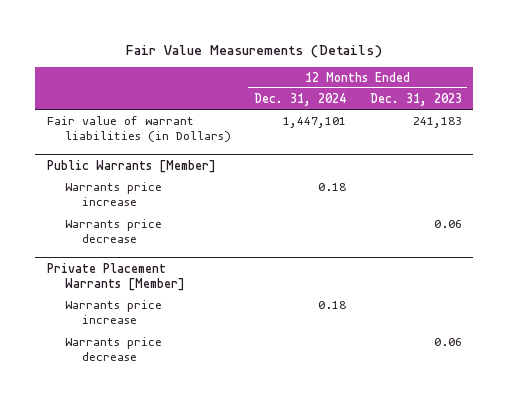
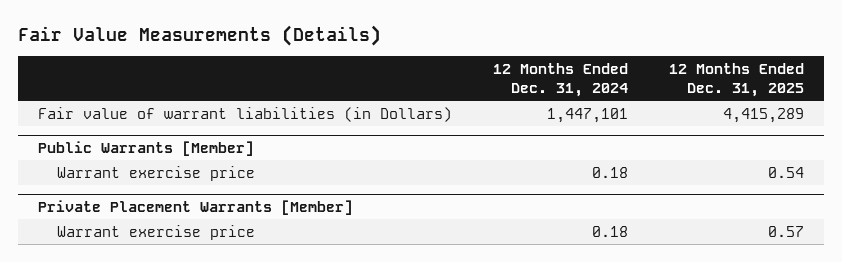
[369,92,462,106] Dec. 31, 2023 -> none
none -> [668,62,804,98] 12 Months Ended Dec. 31, 2025
[64,218,162,244] Warrants price decrease -> none
[64,181,162,207] Warrants price increase -> [56,165,255,181] Warrant exercise price
[64,336,162,362] Warrants price decrease -> none
[64,299,162,325] Warrants price increase -> [56,224,255,240] Warrant exercise price

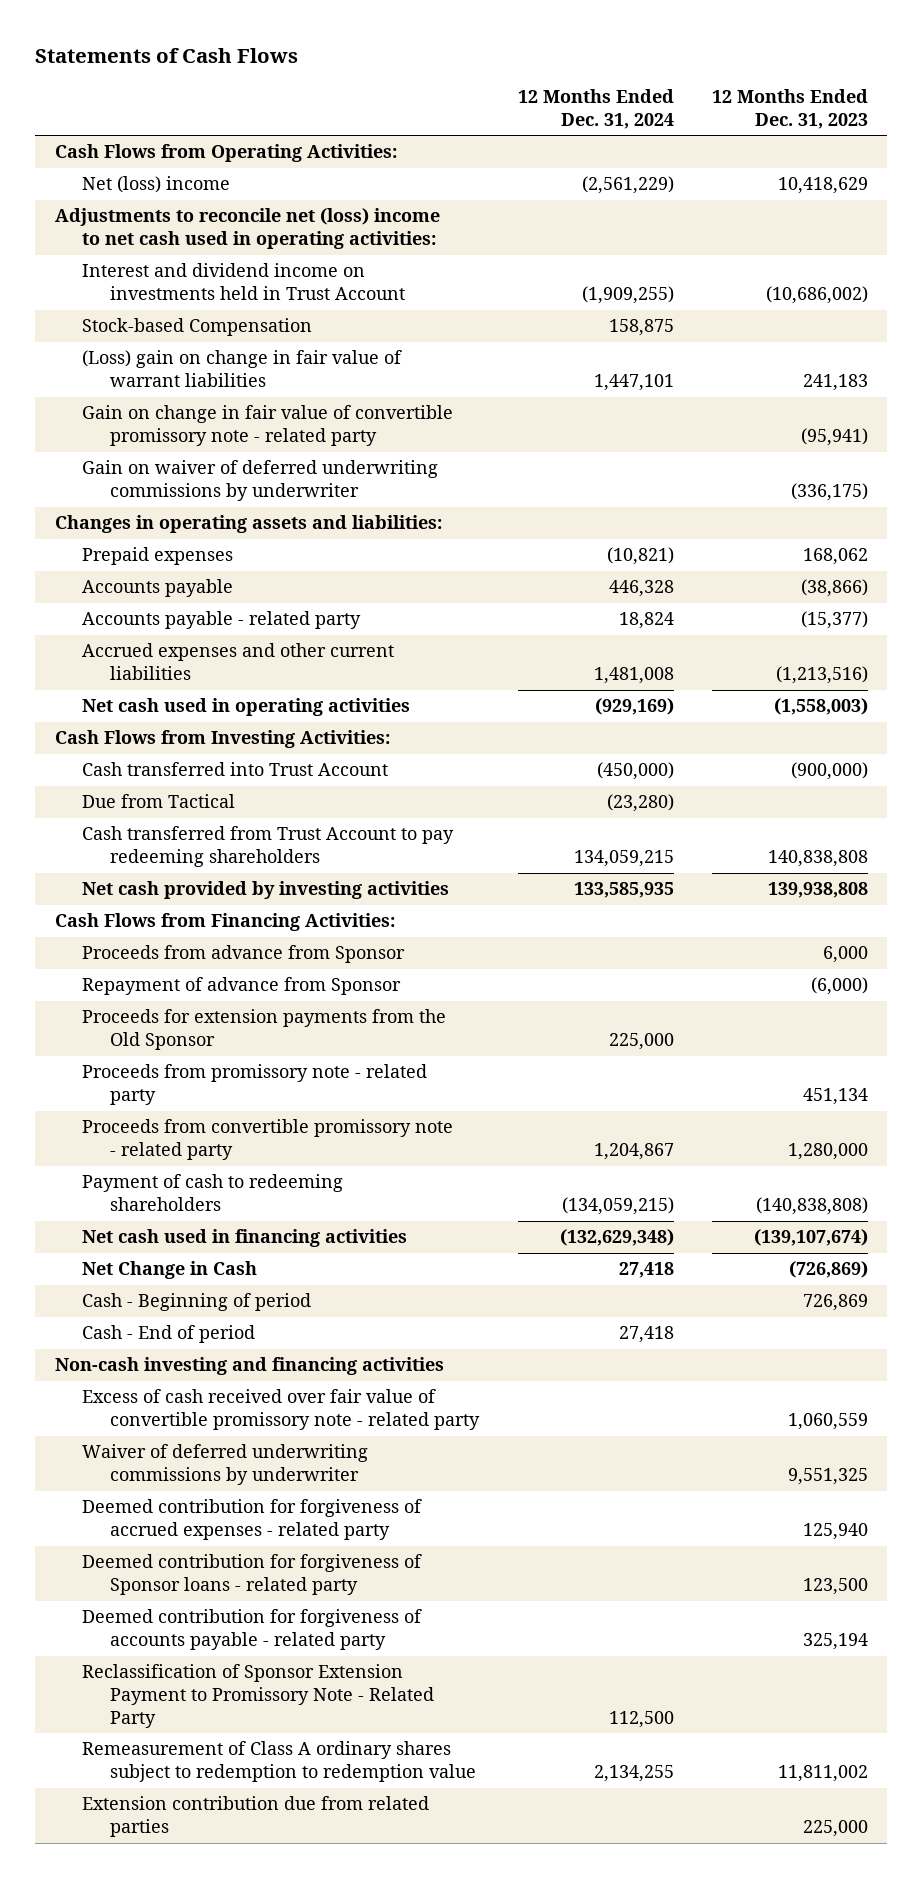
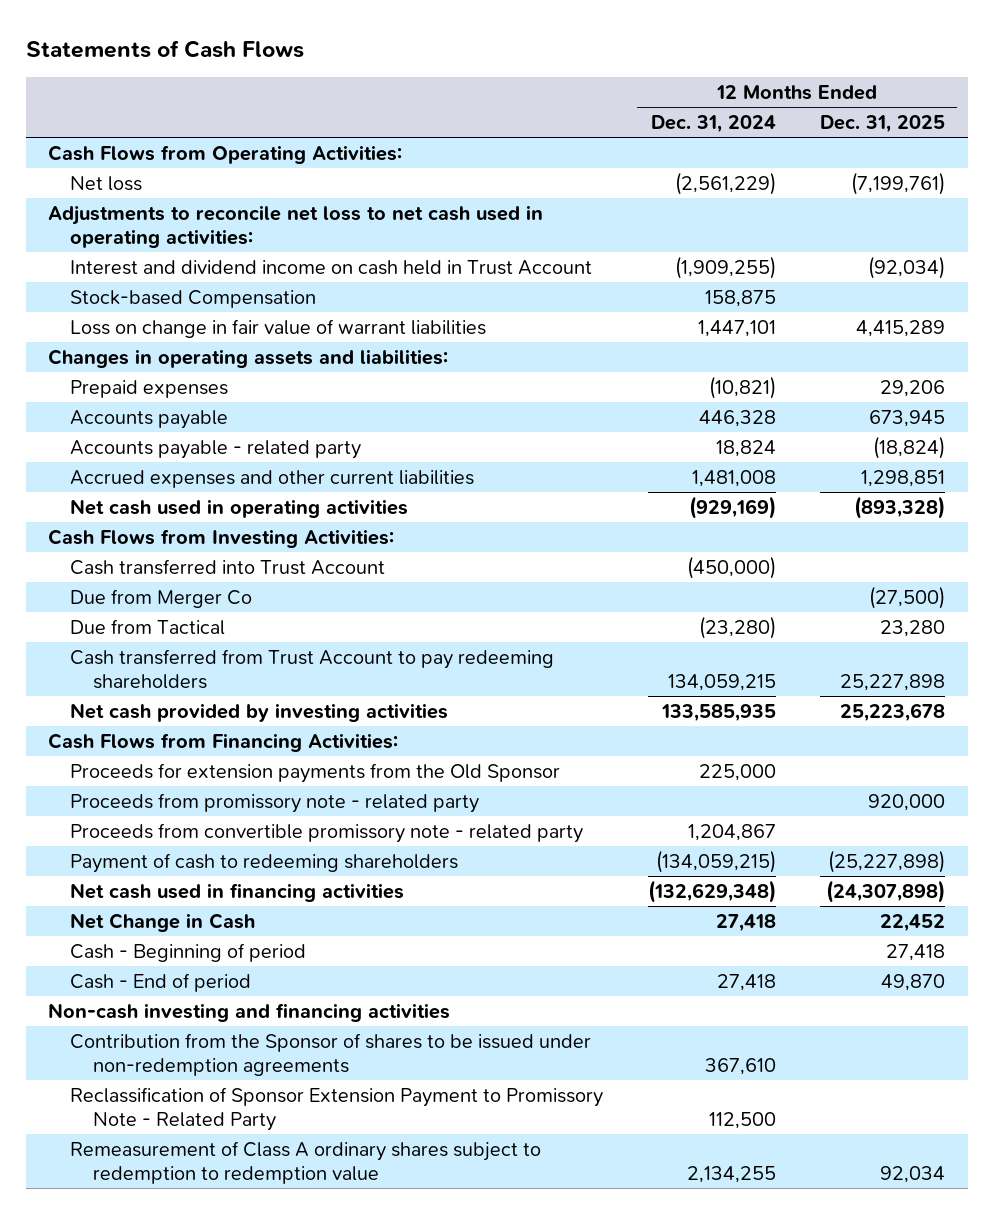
[712,88,869,129] 12 Months Ended Dec. 31, 2023 -> none
none -> [820,115,946,134] Dec. 31, 2025
[82,176,231,194] Net (loss) income -> [70,175,143,191] Net loss
[54,208,440,250] Adjustments to reconcile net (loss) income to net cash used in operating activities: -> [48,204,544,248] Adjustments to reconcile net loss to net cash used in operating activities:
[82,263,406,301] Interest and dividend income on investments held in Trust Account -> [70,259,593,275] Interest and dividend income on cash held in Trust Account
[82,405,454,447] Gain on change in fair value of convertible promissory note - related party -> none
[82,460,439,502] Gain on waiver of deferred underwriting commissions by underwriter -> none
[82,350,403,388] (Loss) gain on change in fair value of warrant liabilities -> [70,318,487,338] Loss on change in fair value of warrant liabilities
none -> [70,588,253,608] Due from Merger Co
[82,945,406,964] Proceeds from advance from Sponsor -> none
[82,977,402,996] Repayment of advance from Sponsor -> none
[82,1389,481,1431] Excess of cash received over fair value of convertible promissory note - related party -> none
[82,1444,369,1486] Waiver of deferred underwriting commissions by underwriter -> none
[82,1499,423,1541] Deemed contribution for forgiveness of accrued expenses - related party -> none
[82,1554,423,1596] Deemed contribution for forgiveness of Sponsor loans - related party -> none
[82,1609,423,1651] Deemed contribution for forgiveness of accounts payable - related party -> none
none -> [70,1032,592,1076] Contribution from the Sponsor of shares to be issued under non-redemption agreements
[82,1796,430,1838] Extension contribution due from related parties -> none

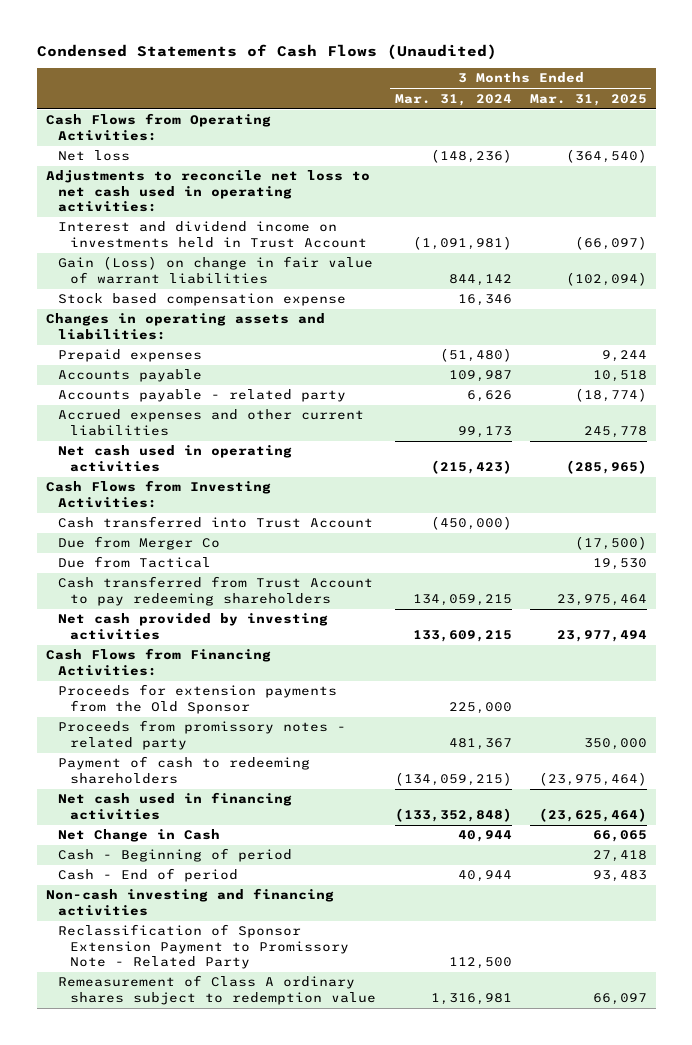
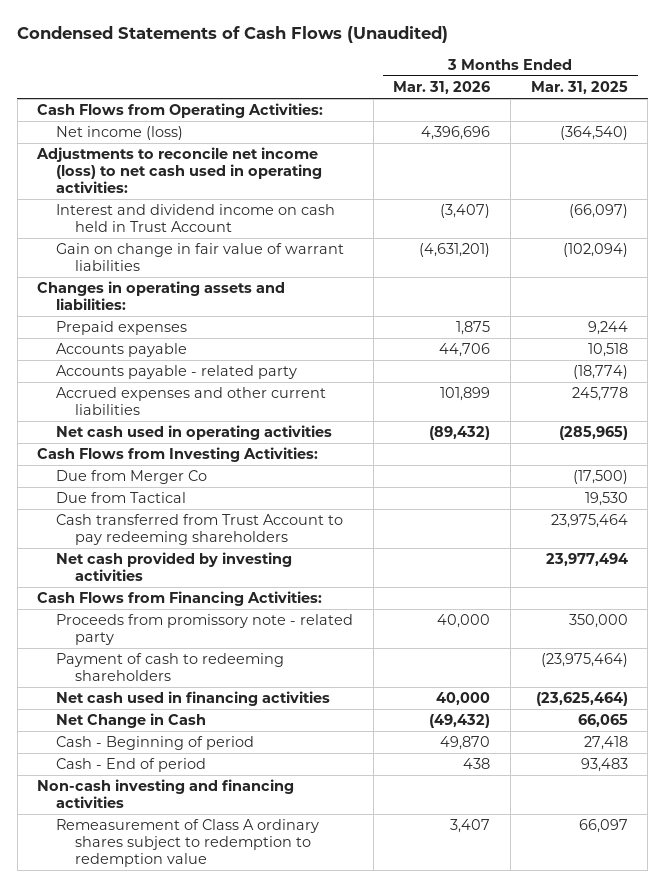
[394,93,512,106] Mar. 31, 2024 -> none
none -> [393,80,491,94] Mar. 31, 2026
[58,293,347,307] Stock based compensation expense -> none
[58,150,131,162] Net loss -> [55,126,183,141] Net income (loss)
[45,170,370,213] Adjustments to reconcile net loss to net cash used in operating activities: -> [36,147,322,194] Adjustments to reconcile net income (loss) to net cash used in operating activities:
[58,221,368,248] Interest and dividend income on investments held in Trust Account -> [55,204,335,233] Interest and dividend income on cash held in Trust Account
[58,256,374,284] Gain (Loss) on change in fair value of warrant liabilities -> [55,243,344,272] Gain on change in fair value of warrant liabilities
[58,516,374,529] Cash transferred into Trust Account -> none
[58,684,338,714] Proceeds for extension payments from the Old Sponsor -> none
[58,720,347,750] Proceeds from promissory notes - related party -> [55,614,353,646] Proceeds from promissory note - related party
[58,924,350,970] Reclassification of Sponsor Extension Payment to Promissory Note - Related Party -> none
[58,975,377,1005] Remeasurement of Class A ordinary shares subject to redemption value -> [55,819,319,868] Remeasurement of Class A ordinary shares subject to redemption to redemption value

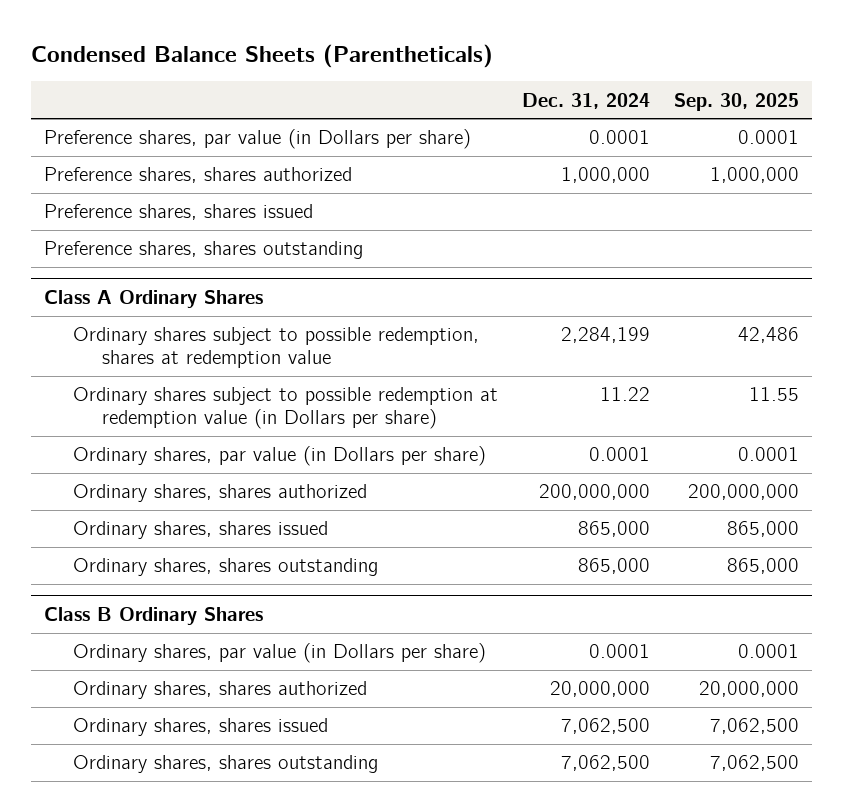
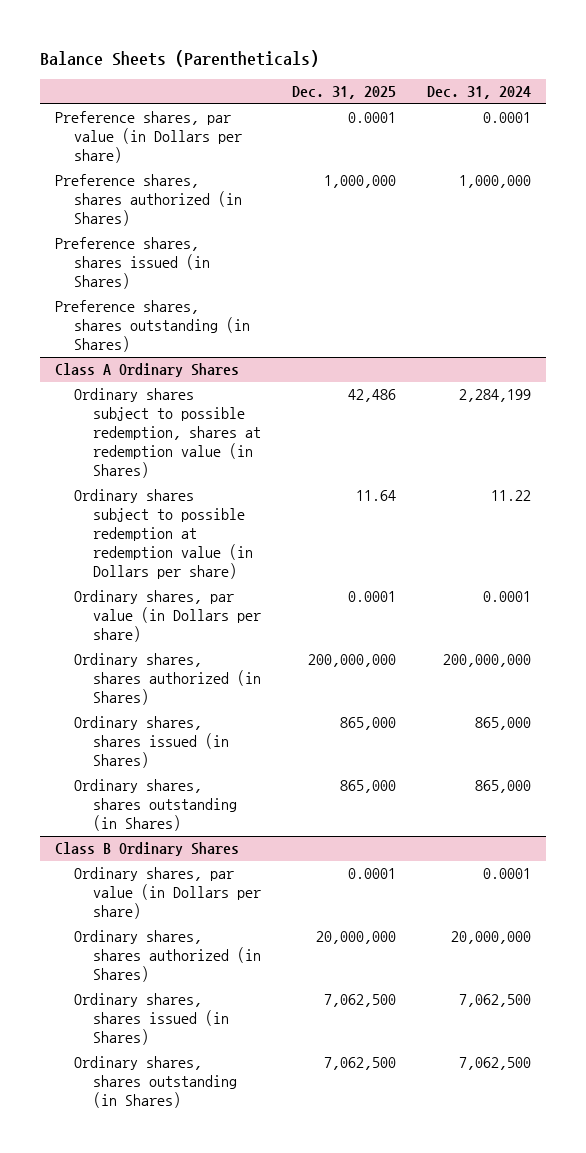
[31,43,494,68] Condensed Balance Sheets (Parentheticals) -> [39,49,319,67] Balance Sheets (Parentheticals)
[674,92,800,111] Sep. 30, 2025 -> none
none -> [292,86,397,100] Dec. 31, 2025
[43,167,352,184] Preference shares, shares authorized -> [55,174,243,227] Preference shares, shares authorized (in Shares)
[43,204,313,221] Preference shares, shares issued -> [55,237,211,290] Preference shares, shares issued (in Shares)
[43,241,363,260] Preference shares, shares outstanding -> [55,300,251,353] Preference shares, shares outstanding (in Shares)
[72,327,479,369] Ordinary shares subject to possible redemption, shares at redemption value -> [74,388,262,479] Ordinary shares subject to possible redemption, shares at redemption value (in Shares)
[72,484,367,503] Ordinary shares, shares authorized -> [74,653,262,706] Ordinary shares, shares authorized (in Shares)
[72,521,328,540] Ordinary shares, shares issued -> [74,716,230,769] Ordinary shares, shares issued (in Shares)
[72,558,378,577] Ordinary shares, shares outstanding -> [74,779,238,832] Ordinary shares, shares outstanding (in Shares)
[72,681,367,700] Ordinary shares, shares authorized -> [74,930,262,983] Ordinary shares, shares authorized (in Shares)
[72,718,328,737] Ordinary shares, shares issued -> [74,993,230,1046] Ordinary shares, shares issued (in Shares)
[72,755,378,774] Ordinary shares, shares outstanding -> [74,1056,238,1109] Ordinary shares, shares outstanding (in Shares)

